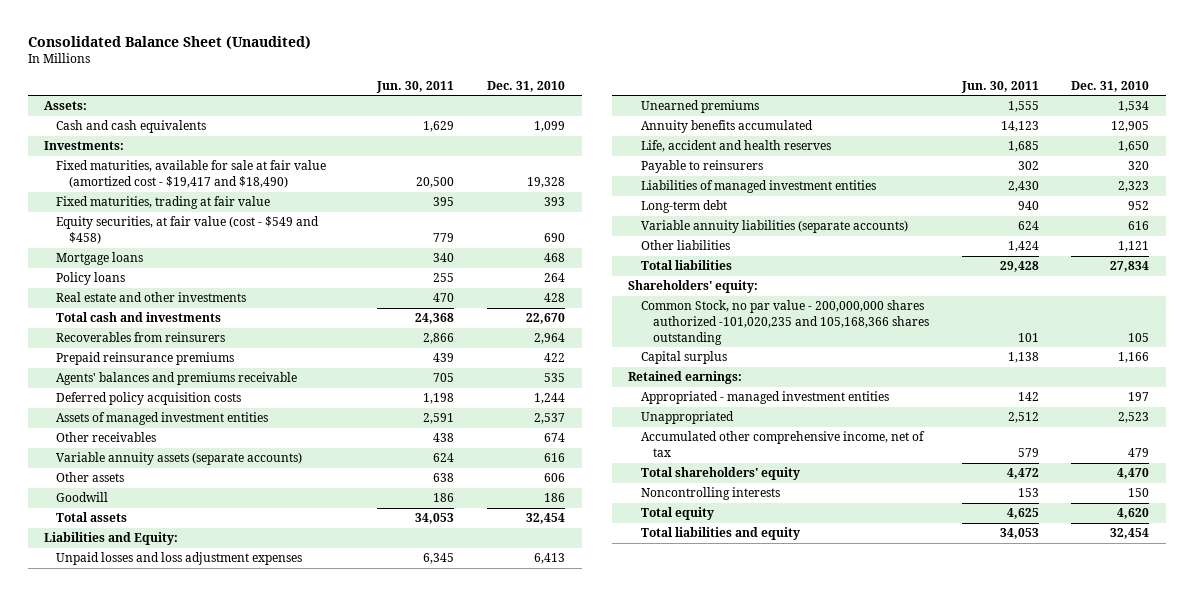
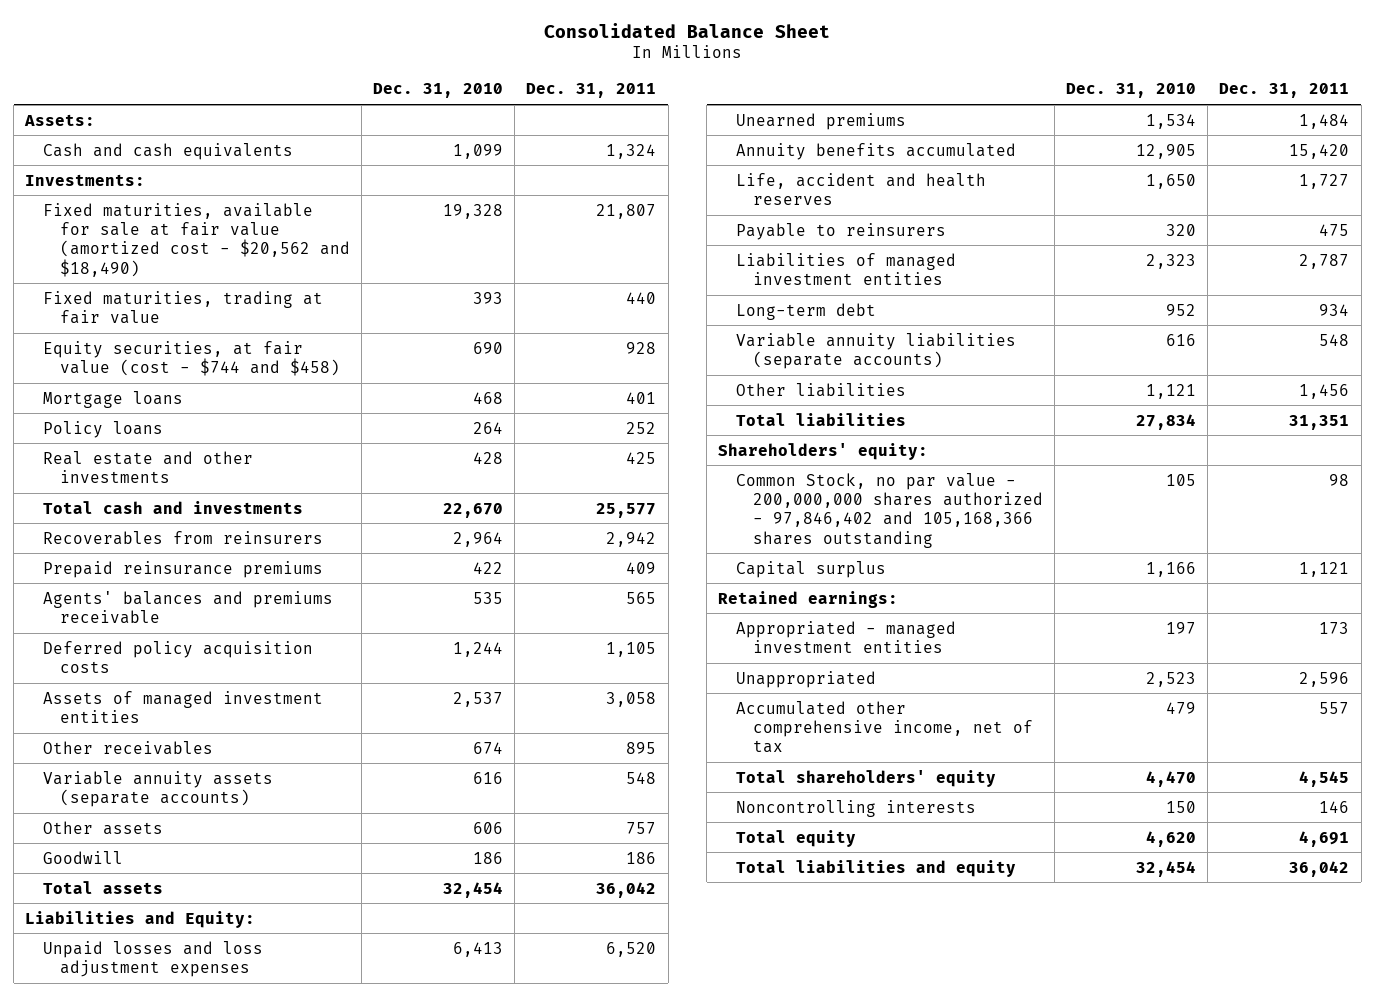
[27,35,311,49] Consolidated Balance Sheet (Unaudited) -> [544,22,831,38] Consolidated Balance Sheet
[376,80,455,93] Jun. 30, 2011 -> none
none -> [526,83,657,99] Dec. 31, 2011
[56,160,327,189] Fixed maturities, available for sale at fair value (amortized cost - $19,417 and $18,490) -> [42,202,350,277] Fixed maturities, available for sale at fair value (amortized cost - $20,562 and $18,490)
[56,216,320,245] Equity securities, at fair value (cost - $549 and $458) -> [42,340,340,376] Equity securities, at fair value (cost - $744 and $458)
[640,300,929,345] Common Stock, no par value - 200,000,000 shares authorized -101,020,235 and 105,168,366 shares outstanding -> [735,472,1043,548] Common Stock, no par value - 200,000,000 shares authorized - 97,846,402 and 105,168,366 shares outstanding

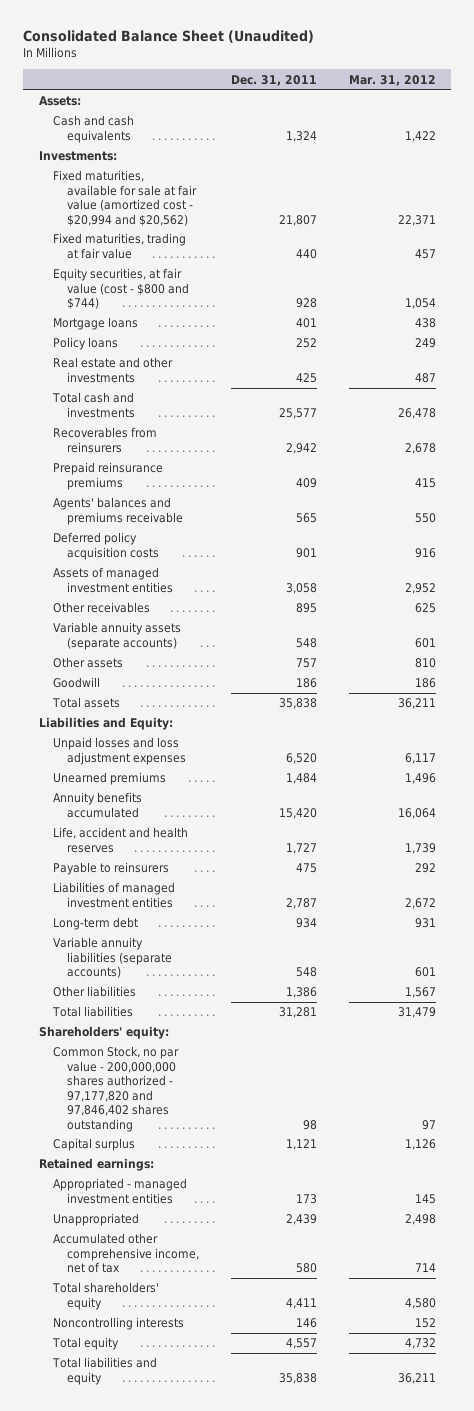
[544,22,831,38] Consolidated Balance Sheet -> [22,30,314,44] Consolidated Balance Sheet (Unaudited)
[373,83,504,99] Dec. 31, 2010 -> none
none -> [348,74,436,86] Mar. 31, 2012
[42,202,350,277] Fixed maturities, available for sale at fair value (amortized cost - $20,562 and $18,490) -> [52,170,197,226] Fixed maturities, available for sale at fair value (amortized cost - $20,994 and $20,562)
[42,340,340,376] Equity securities, at fair value (cost - $744 and $458) -> [52,268,189,310] Equity securities, at fair value (cost - $800 and $744)
[606,641,657,657] 1,105 -> [295,547,317,558] 901
[596,881,657,898] 36,042 -> [278,698,317,710] 35,838
[1299,383,1350,399] 1,456 -> [285,987,317,999] 1,386
[1289,414,1350,430] 31,351 -> [278,1007,317,1019] 31,281
[735,472,1043,548] Common Stock, no par value - 200,000,000 shares authorized - 97,846,402 and 105,168,366 shares outstanding -> [52,1046,179,1132] Common Stock, no par value - 200,000,000 shares authorized - 97,177,820 and 97,846,402 shares outstanding
[1299,671,1350,687] 2,596 -> [285,1214,317,1226] 2,439
[1319,701,1350,714] 557 -> [295,1263,317,1274] 580
[1299,770,1350,787] 4,545 -> [285,1297,317,1309] 4,411
[1299,830,1350,847] 4,691 -> [285,1338,317,1350] 4,557
[1289,860,1350,877] 36,042 -> [278,1372,317,1384] 35,838

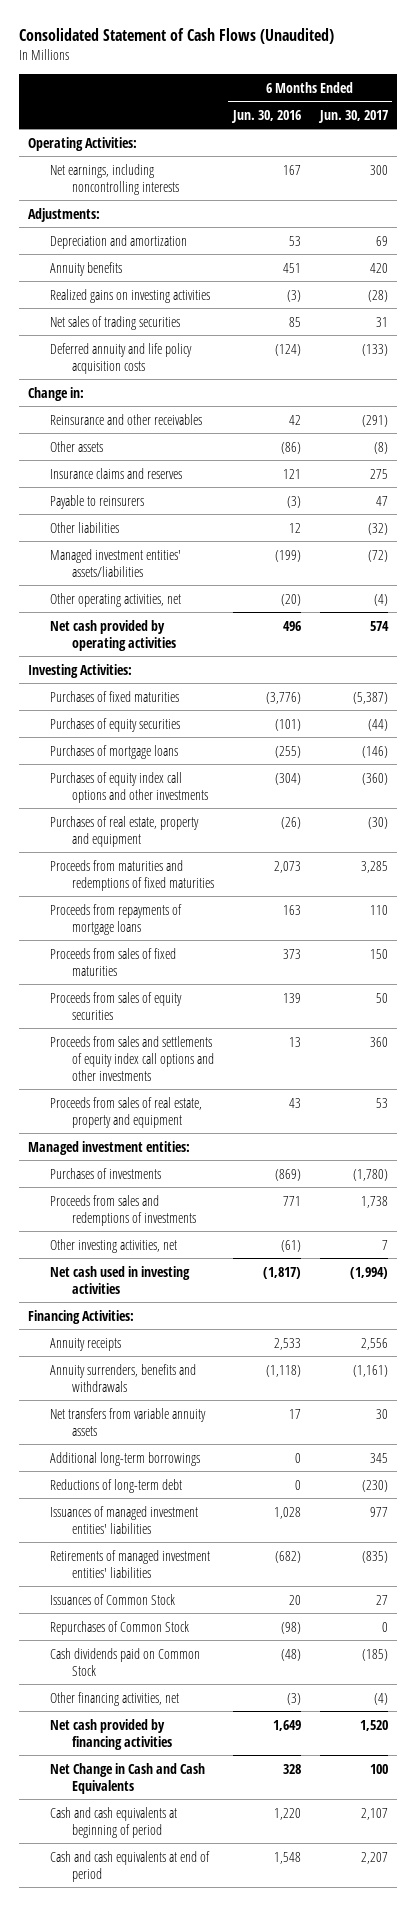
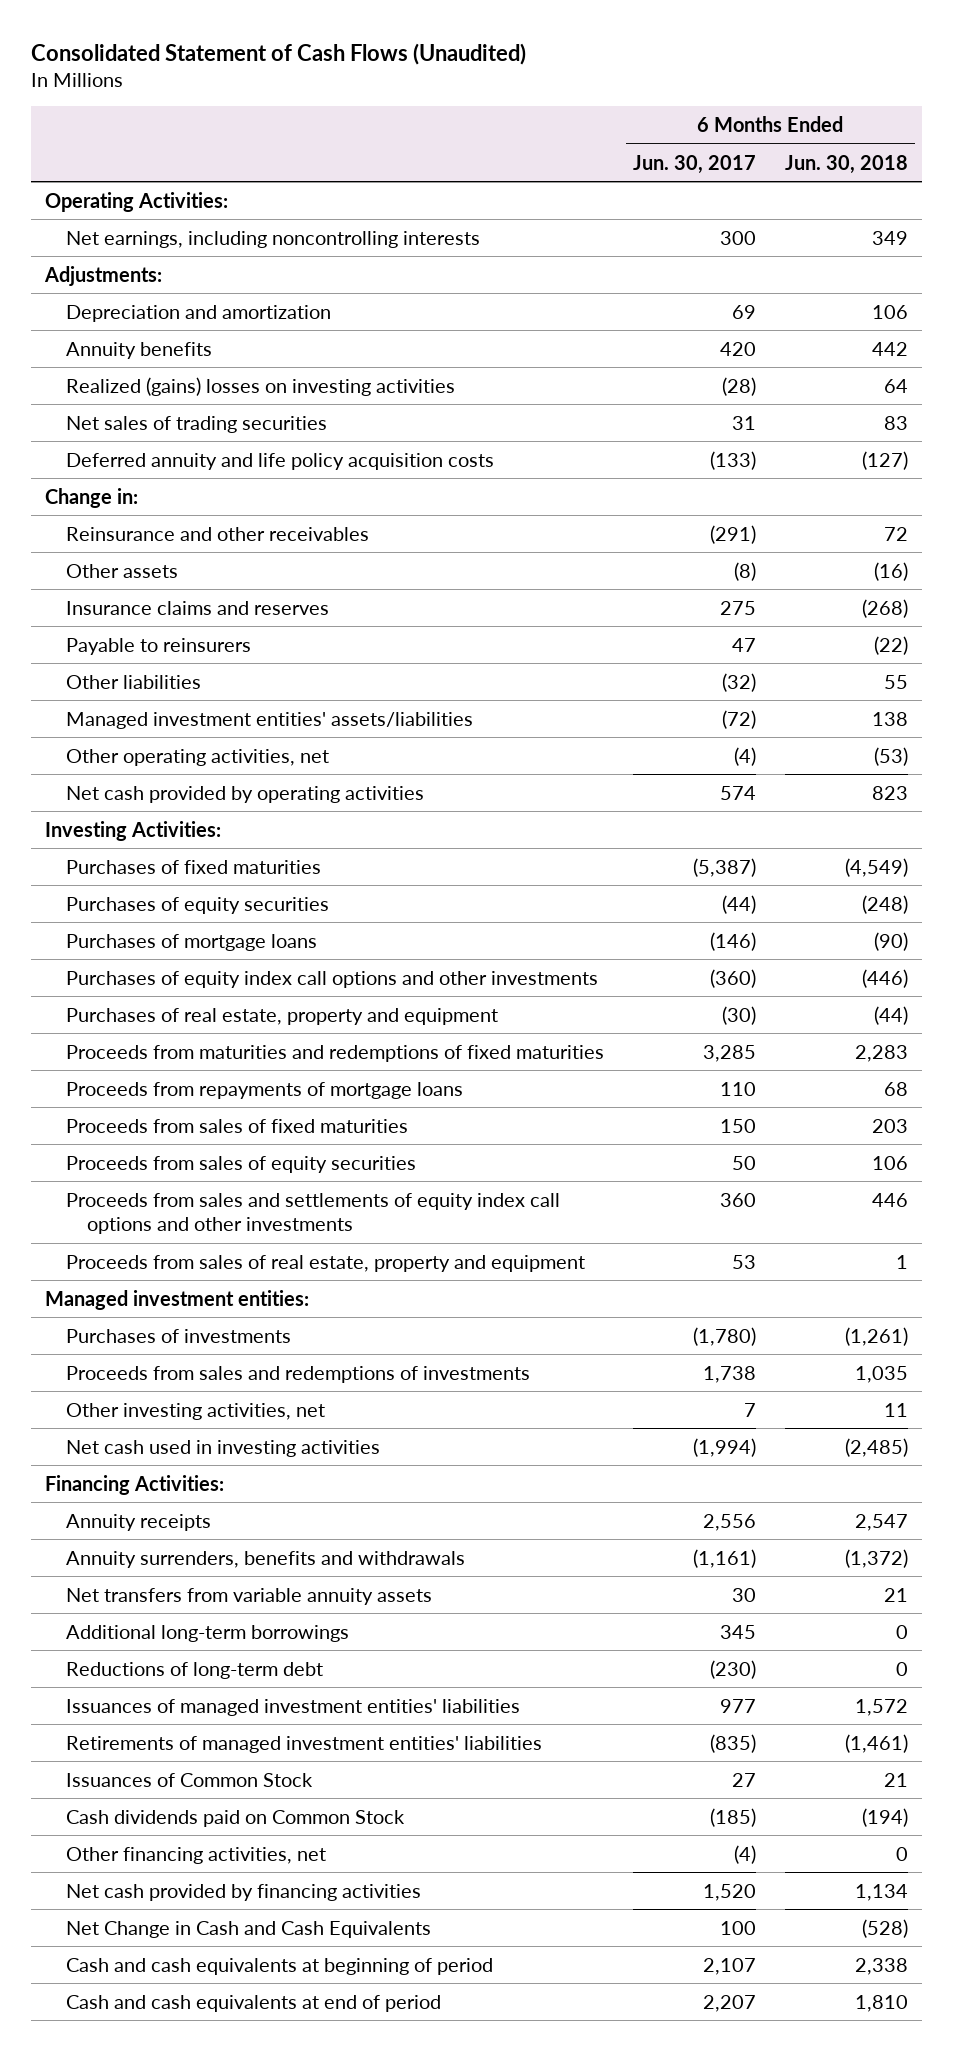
[230,109,301,123] Jun. 30, 2016 -> none
none -> [784,154,908,174] Jun. 30, 2018
[50,288,211,303] Realized gains on investing activities -> [66,376,456,396] Realized (gains) losses on investing activities
[50,1620,190,1635] Repurchases of Common Stock -> none

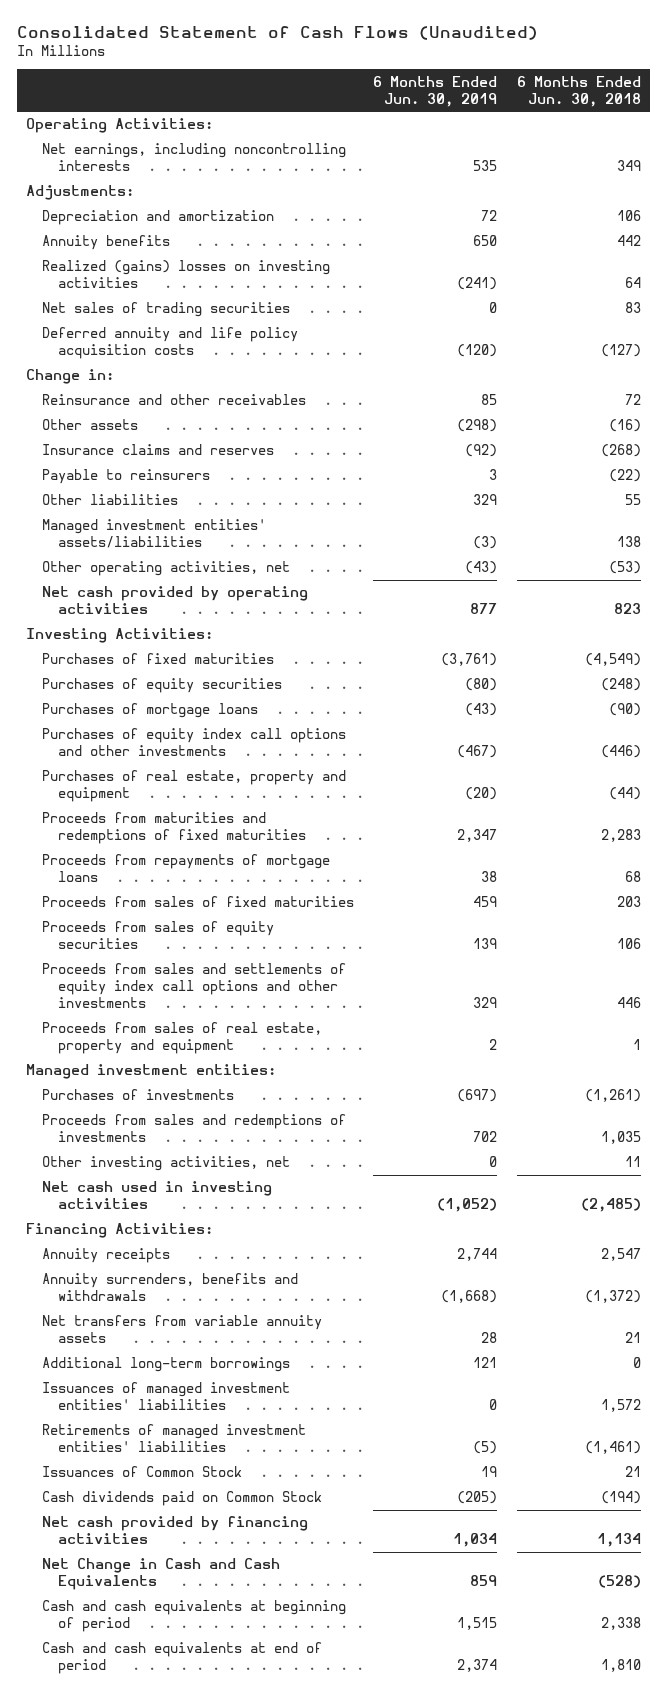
[632,154,756,174] Jun. 30, 2017 -> none
none -> [373,75,498,107] 6 Months Ended Jun. 30, 2019
[66,1661,324,1679] Reductions of long-term debt -> none
[66,1846,327,1864] Other financing activities, net -> none

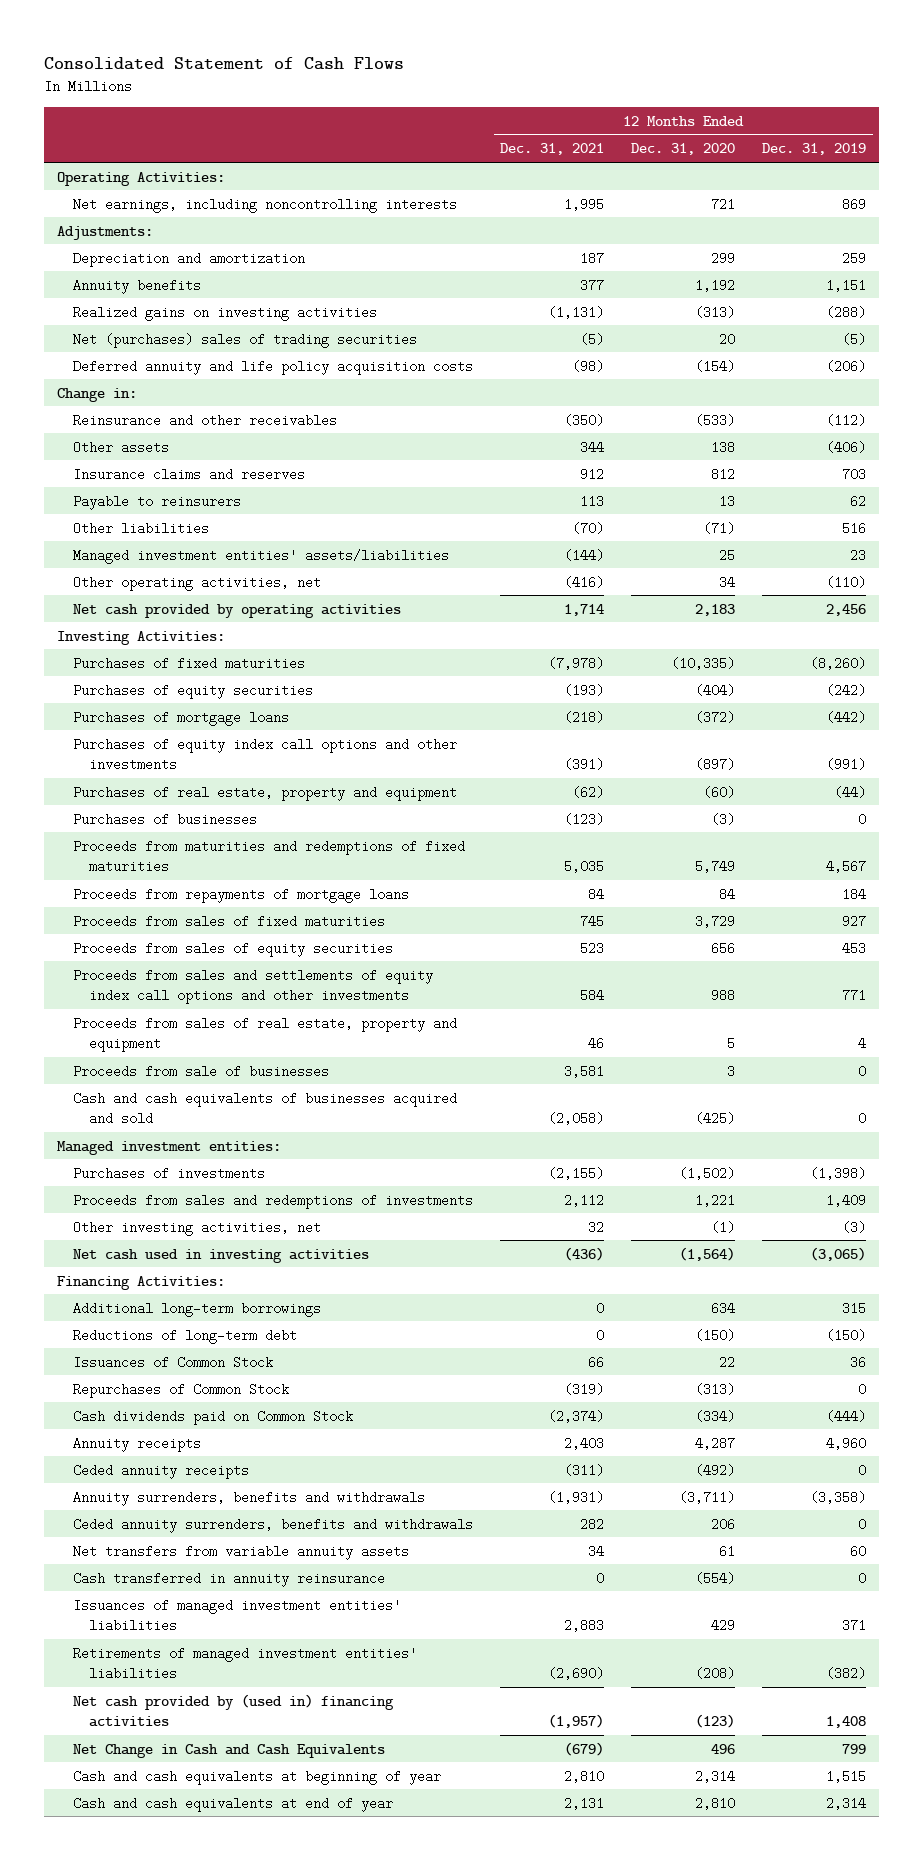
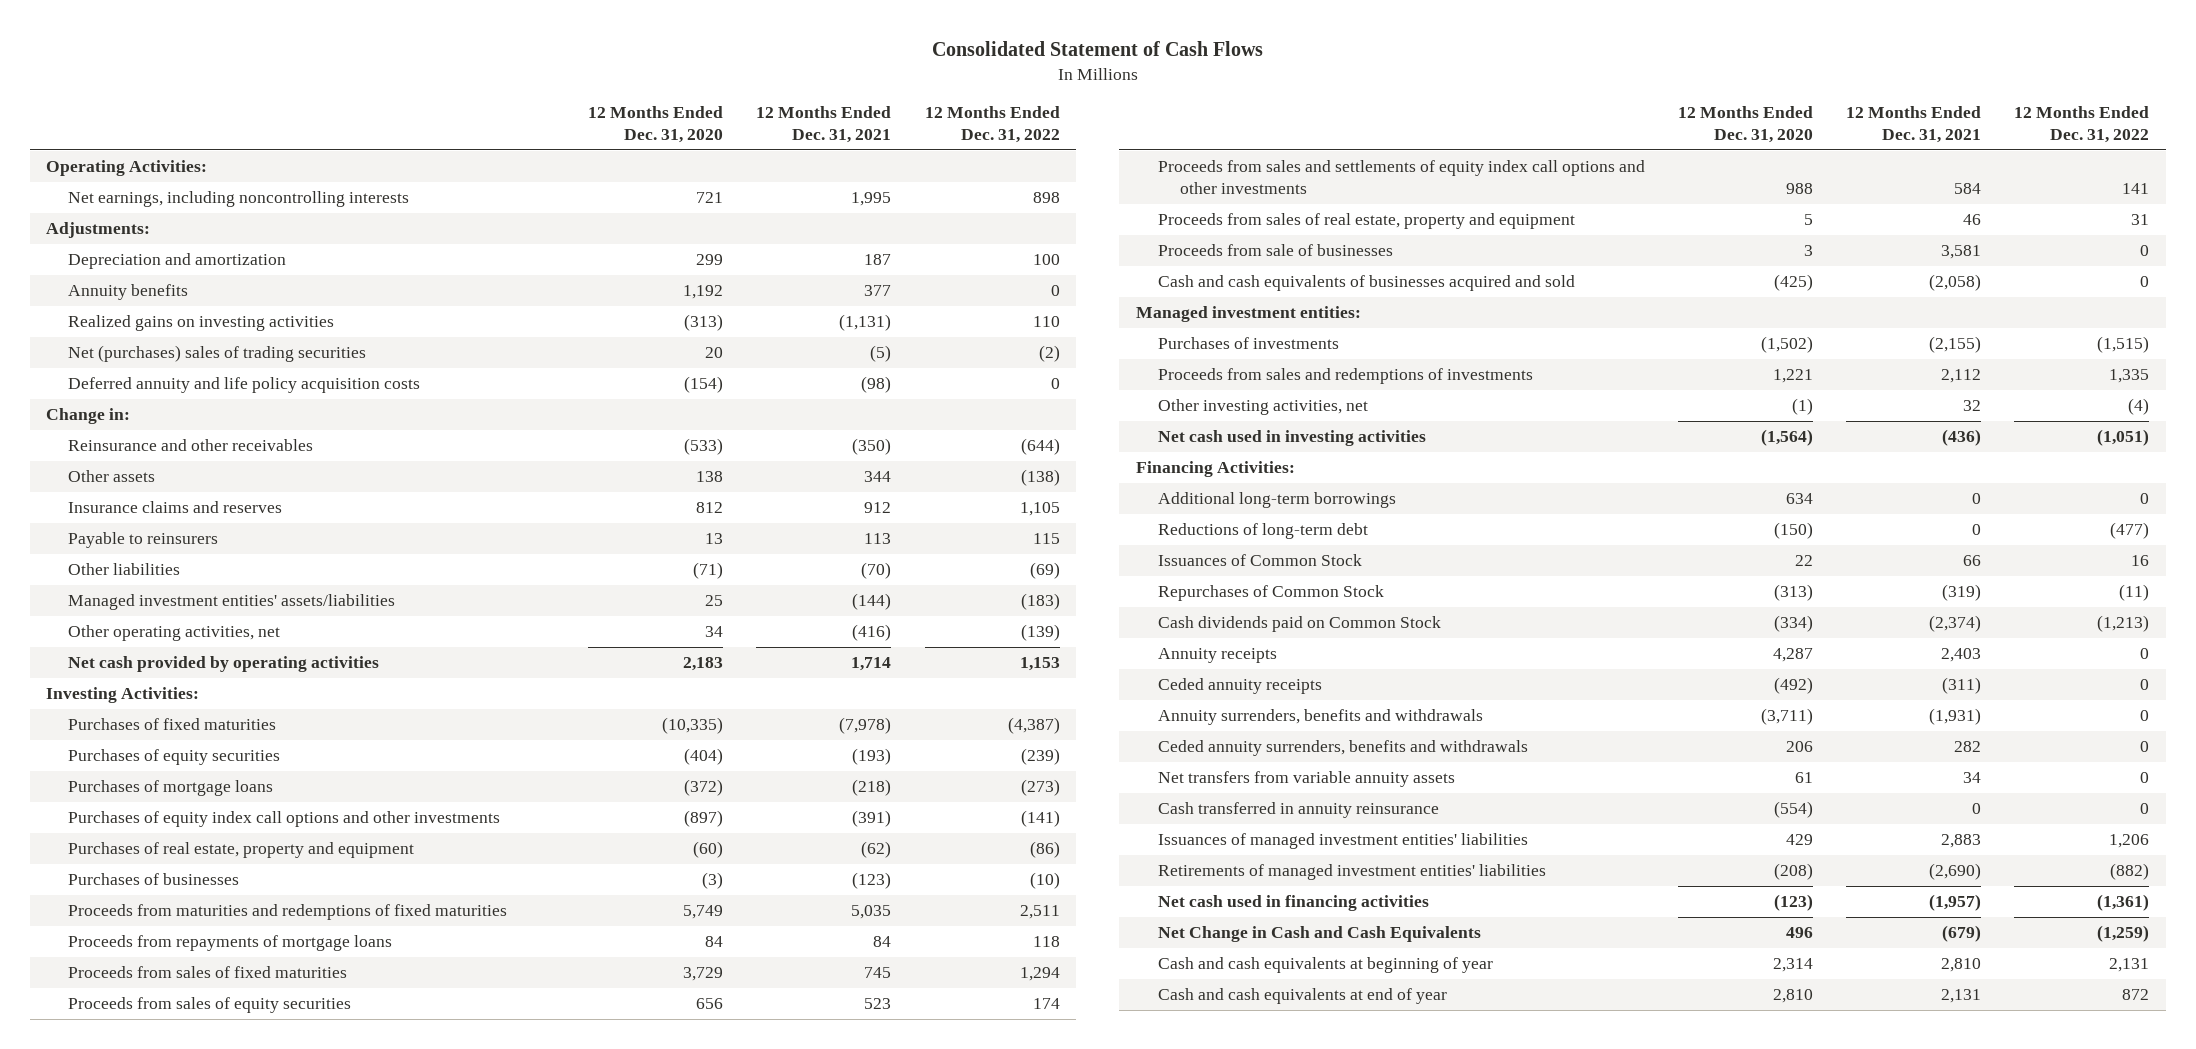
[762,143,867,156] Dec. 31, 2019 -> none
none -> [924,106,1060,143] 12 Months Ended Dec. 31, 2022
[73,1693,395,1728] Net cash provided by (used in) financing activities -> [1157,895,1429,912] Net cash used in financing activities

